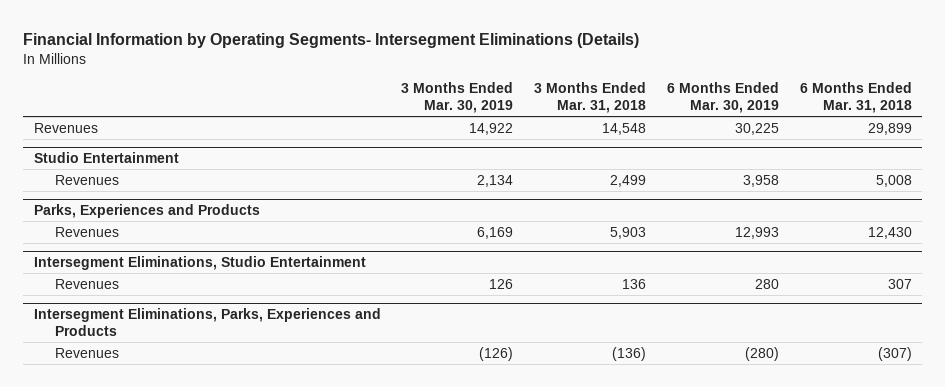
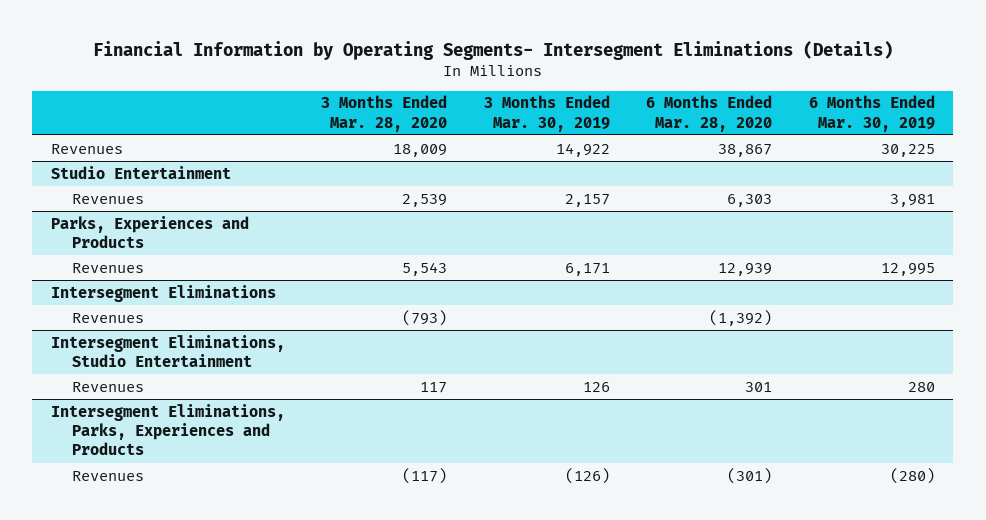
[534,82,647,114] 3 Months Ended Mar. 31, 2018 -> none
[799,82,912,114] 6 Months Ended Mar. 31, 2018 -> none
none -> [321,95,448,132] 3 Months Ended Mar. 28, 2020
none -> [646,95,773,132] 6 Months Ended Mar. 28, 2020
[477,174,514,187] 2,134 -> [564,193,610,207] 2,157
[742,174,779,187] 3,958 -> [889,193,935,207] 3,981
[477,226,514,239] 6,169 -> [564,262,610,276] 6,171
[734,226,779,239] 12,993 -> [880,262,935,276] 12,995
none -> [50,284,276,302] Intersegment Eliminations
none -> [72,312,145,323] Revenues

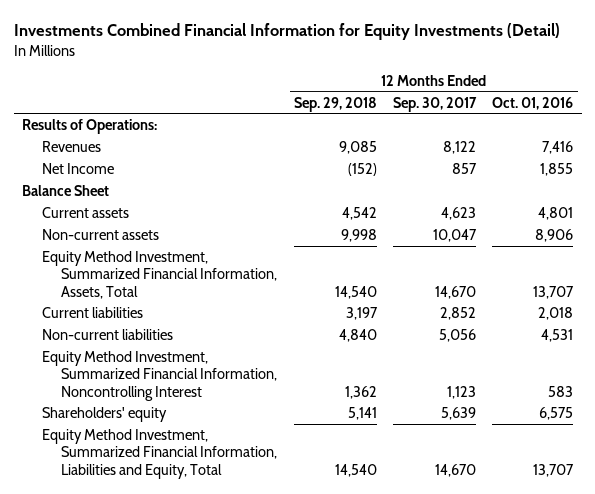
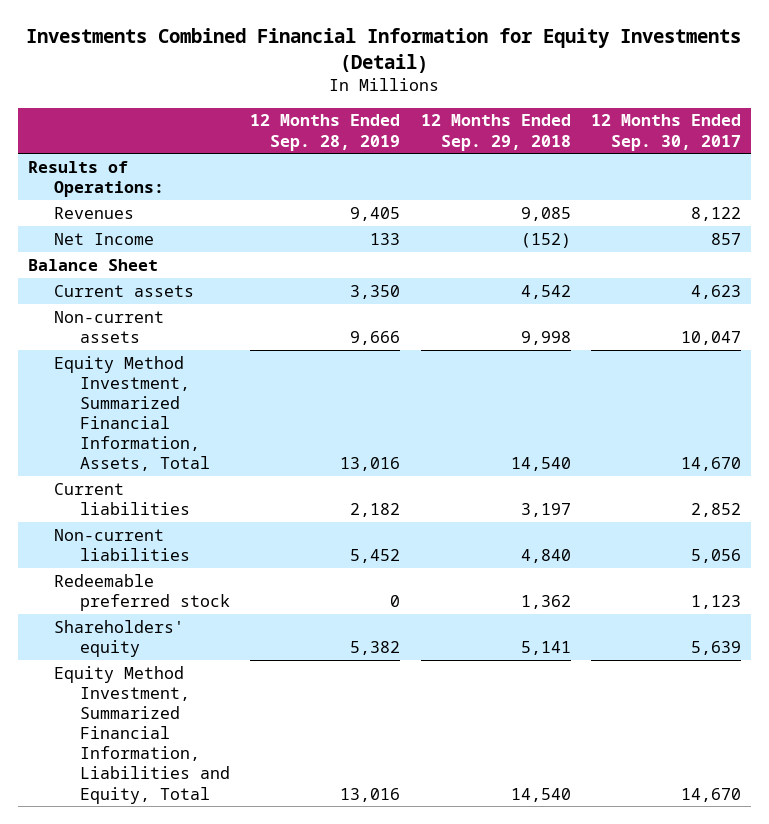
[492,96,574,110] Oct. 01, 2016 -> none
none -> [250,114,401,151] 12 Months Ended Sep. 28, 2019
[41,350,278,401] Equity Method Investment, Summarized Financial Information, Noncontrolling Interest -> [53,573,230,611] Redeemable preferred stock

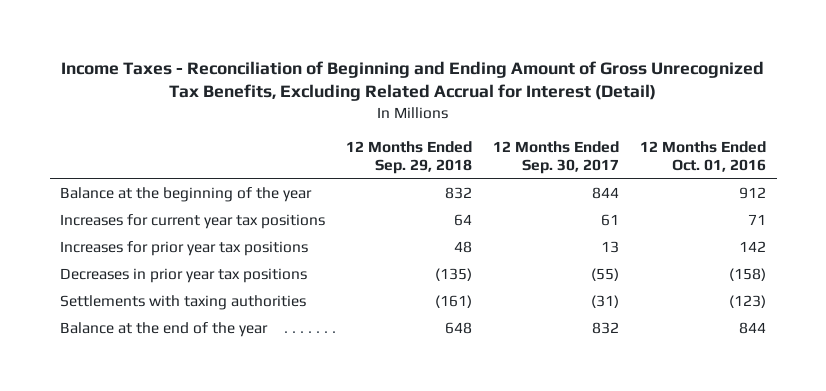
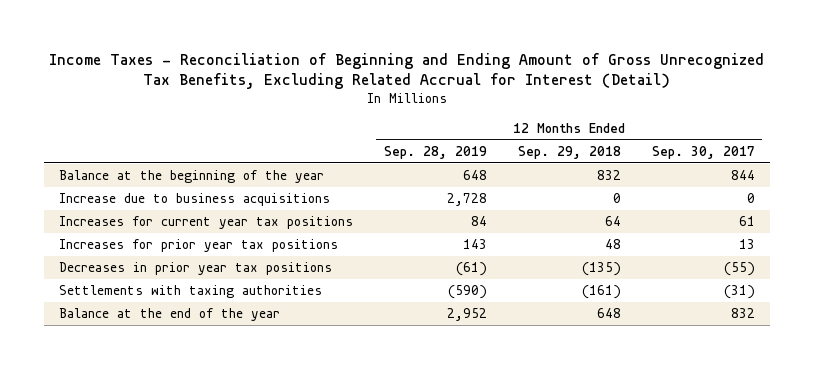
[640,140,767,172] 12 Months Ended Oct. 01, 2016 -> none
none -> [384,145,488,159] Sep. 28, 2019
none -> [59,193,331,207] Increase due to business acquisitions

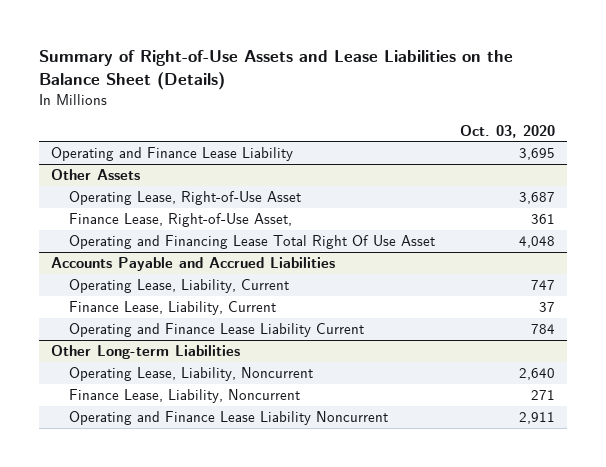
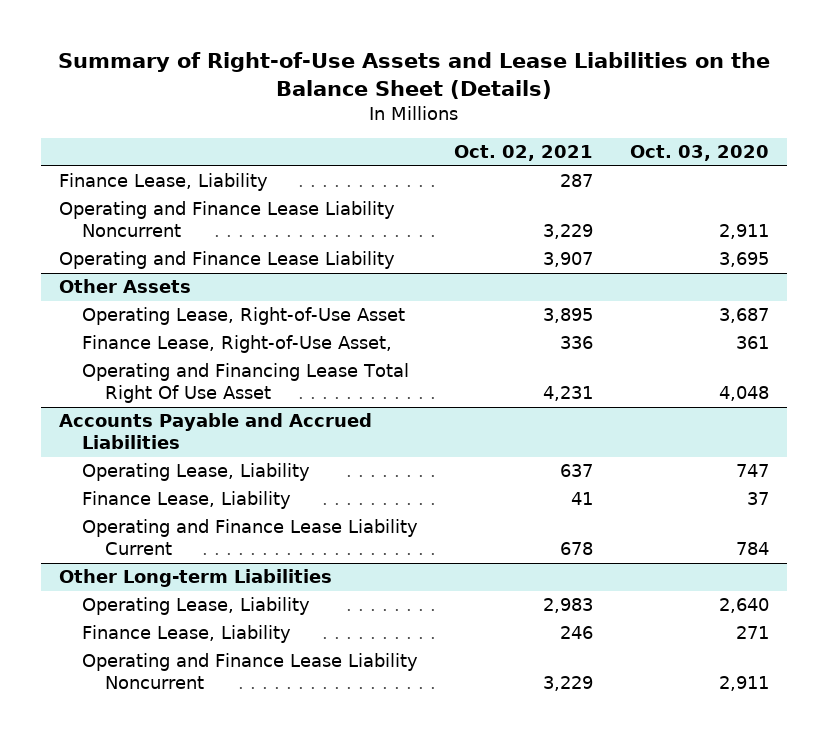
none -> [454,145,594,162] Oct. 02, 2021
none -> [58,173,268,192] Finance Lease, Liability
none -> [58,201,395,238] Operating and Finance Lease Liability Noncurrent
[69,279,290,294] Operating Lease, Liability, Current -> [81,463,310,482] Operating Lease, Liability
[69,301,277,316] Finance Lease, Liability, Current -> [81,491,291,510] Finance Lease, Liability
[69,367,314,382] Operating Lease, Liability, Noncurrent -> [81,597,310,616] Operating Lease, Liability
[69,389,301,404] Finance Lease, Liability, Noncurrent -> [81,625,291,644] Finance Lease, Liability

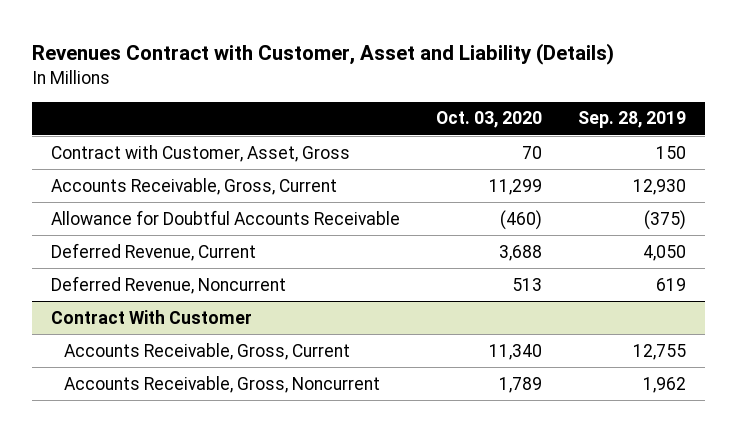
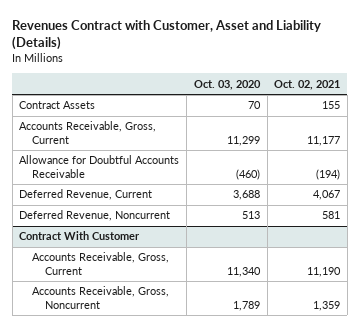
[578,111,687,129] Sep. 28, 2019 -> none
none -> [274,79,341,90] Oct. 02, 2021
[50,144,350,162] Contract with Customer, Asset, Gross -> [19,101,96,110] Contract Assets

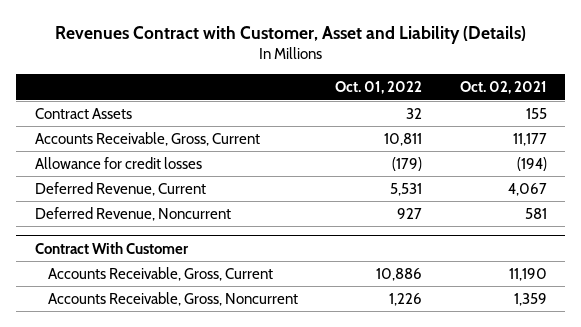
[193,79,261,90] Oct. 03, 2020 -> none
none -> [335,81,423,95] Oct. 01, 2022
[19,155,180,178] Allowance for Doubtful Accounts Receivable -> [34,156,202,169] Allowance for credit losses

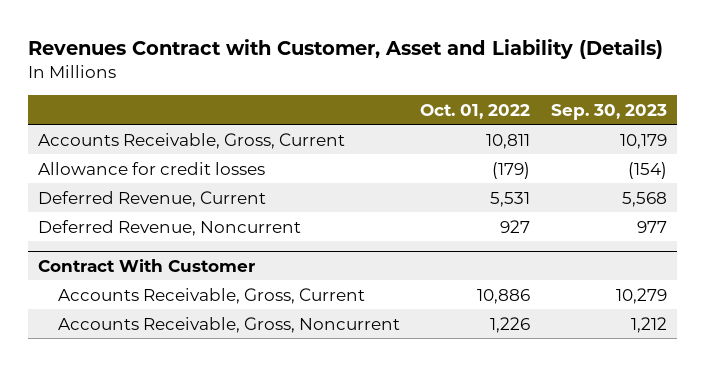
[459,81,547,95] Oct. 02, 2021 -> none
none -> [550,103,667,120] Sep. 30, 2023
[34,107,132,119] Contract Assets -> none

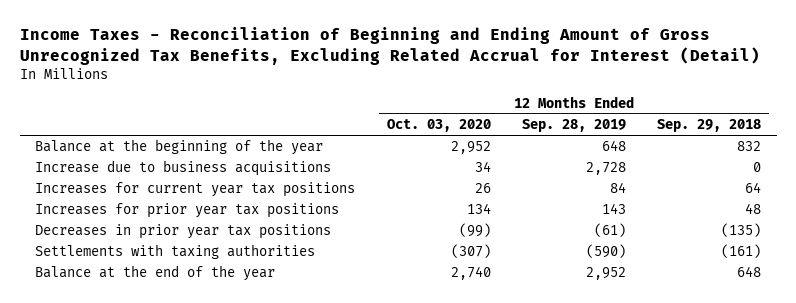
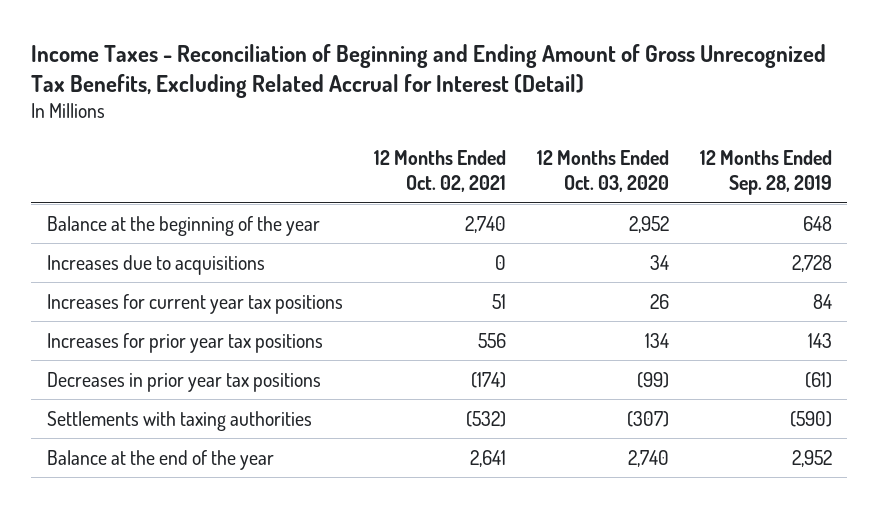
[657,119,762,133] Sep. 29, 2018 -> none
none -> [373,149,506,193] 12 Months Ended Oct. 02, 2021
[35,160,332,177] Increase due to business acquisitions -> [46,254,265,275] Increases due to acquisitions

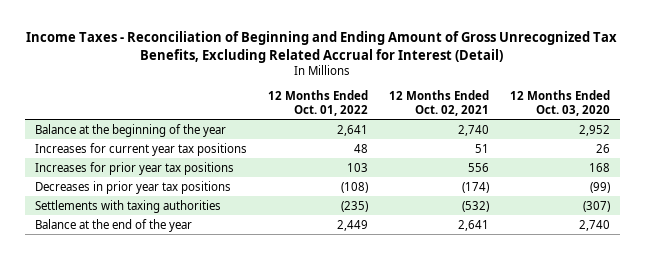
[699,149,832,196] 12 Months Ended Sep. 28, 2019 -> none
none -> [267,89,368,116] 12 Months Ended Oct. 01, 2022
[46,254,265,275] Increases due to acquisitions -> none
[644,332,669,348] 134 -> [588,162,610,172] 168

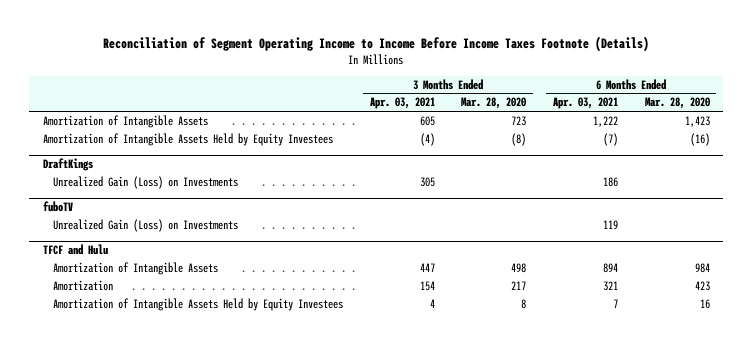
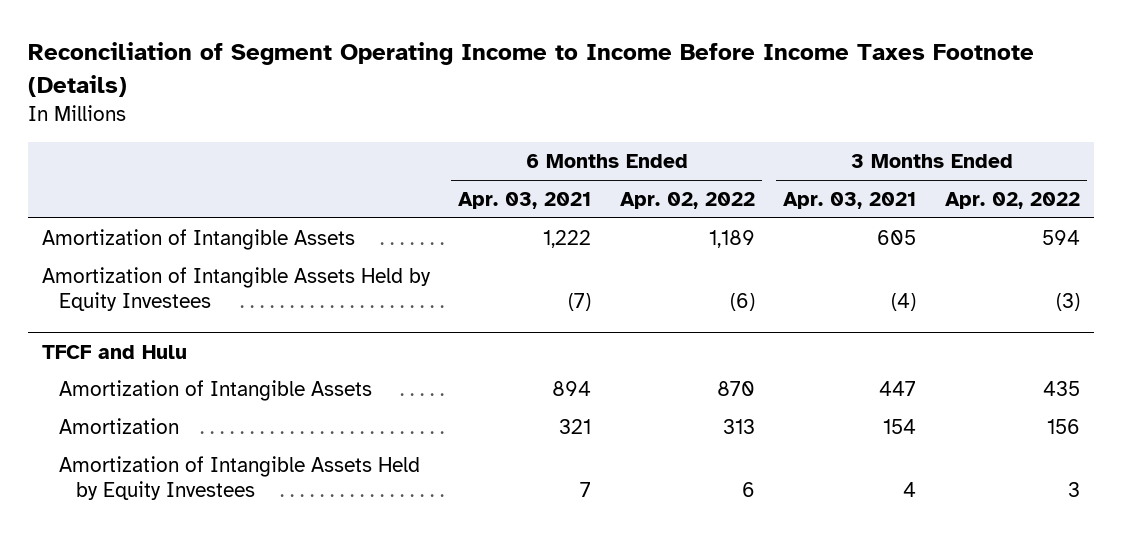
[461,97,527,110] Mar. 28, 2020 -> none
[644,97,710,110] Mar. 28, 2020 -> none
none -> [619,191,755,209] Apr. 02, 2022
none -> [944,191,1080,209] Apr. 02, 2022
[42,158,93,172] DraftKings -> none
[52,176,238,190] Unrealized Gain (Loss) on Investments -> none
[42,201,73,213] fuboTV -> none
[52,219,238,233] Unrealized Gain (Loss) on Investments -> none

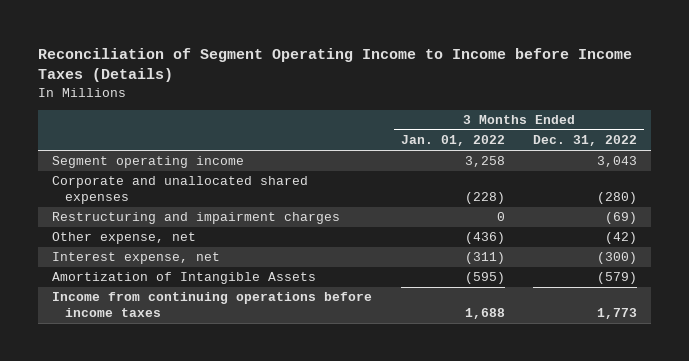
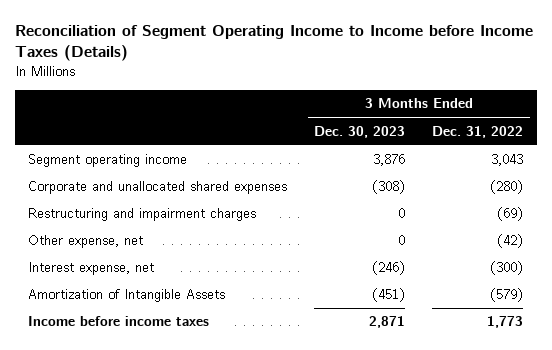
[400,135,505,147] Jan. 01, 2022 -> none
none -> [314,125,406,138] Dec. 30, 2023
[52,292,373,317] Income from continuing operations before income taxes -> [28,316,210,327] Income before income taxes

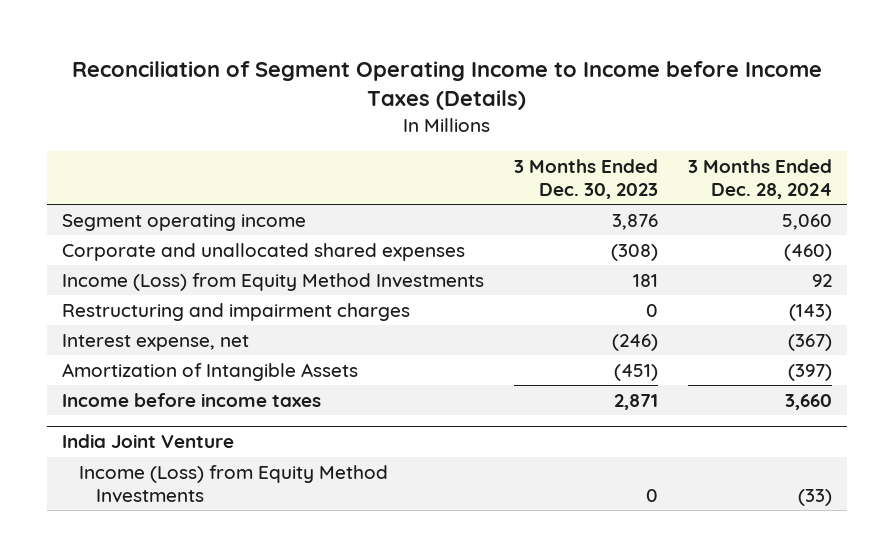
[432,125,524,138] Dec. 31, 2022 -> none
none -> [688,159,833,199] 3 Months Ended Dec. 28, 2024
none -> [62,272,485,291] Income (Loss) from Equity Method Investments
[28,235,144,249] Other expense, net -> none
none -> [62,434,235,449] India Joint Venture
none -> [79,464,389,503] Income (Loss) from Equity Method Investments

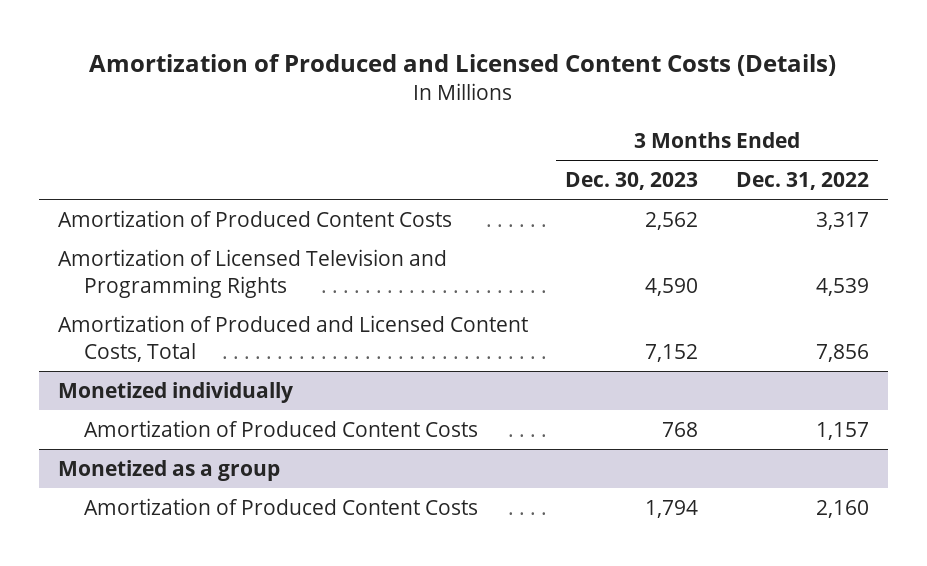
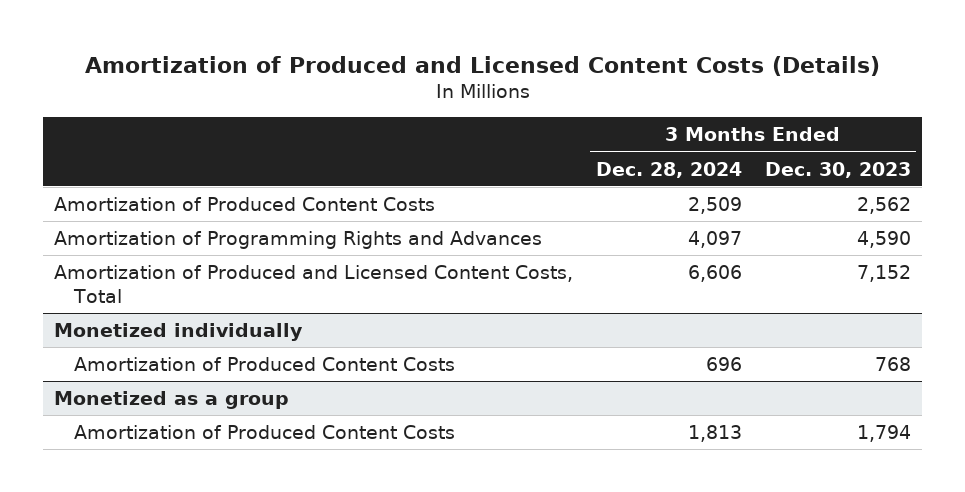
[736,172,870,191] Dec. 31, 2022 -> none
none -> [596,161,743,178] Dec. 28, 2024
[57,249,447,298] Amortization of Licensed Television and Programming Rights -> [54,231,543,250] Amortization of Programming Rights and Advances

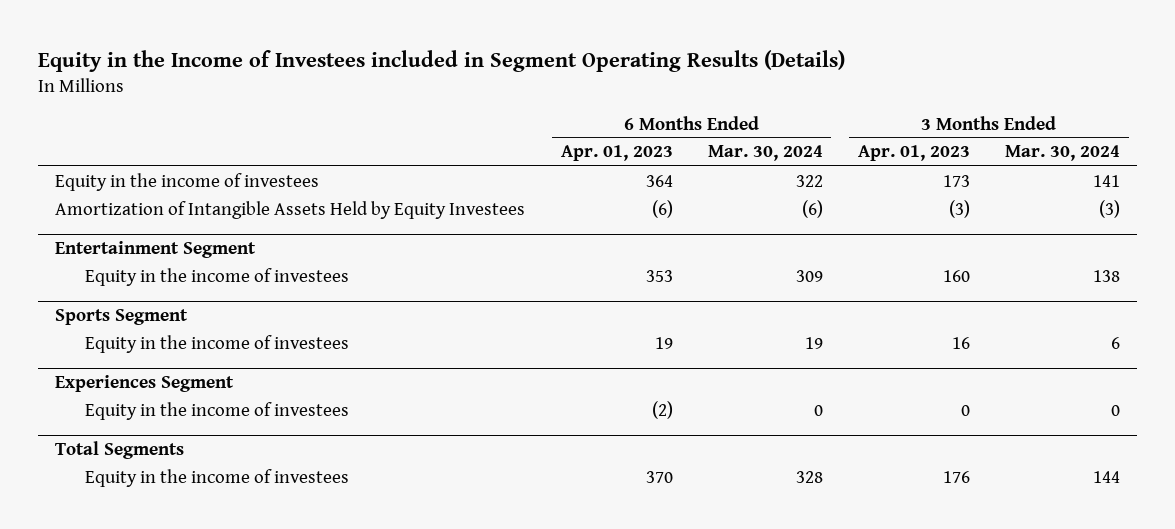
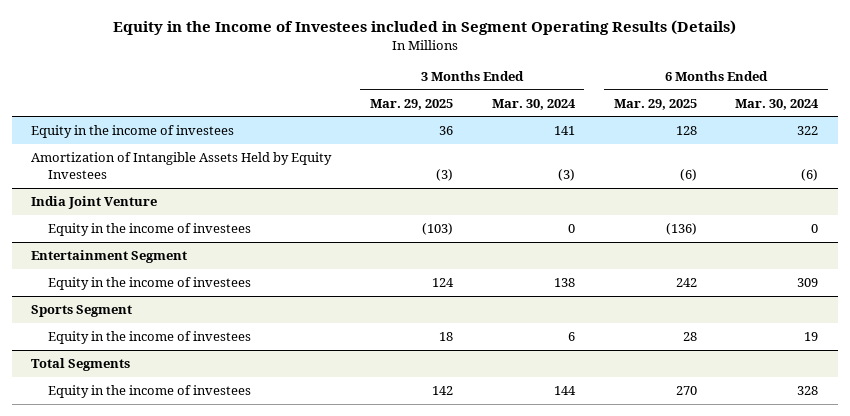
[560,145,673,162] Apr. 01, 2023 -> none
[857,145,970,162] Apr. 01, 2023 -> none
none -> [370,98,454,110] Mar. 29, 2025
none -> [613,98,697,110] Mar. 29, 2025
none -> [31,196,158,210] India Joint Venture
none -> [48,223,252,237] Equity in the income of investees
[55,374,235,392] Experiences Segment -> none
[84,401,349,420] Equity in the income of investees -> none

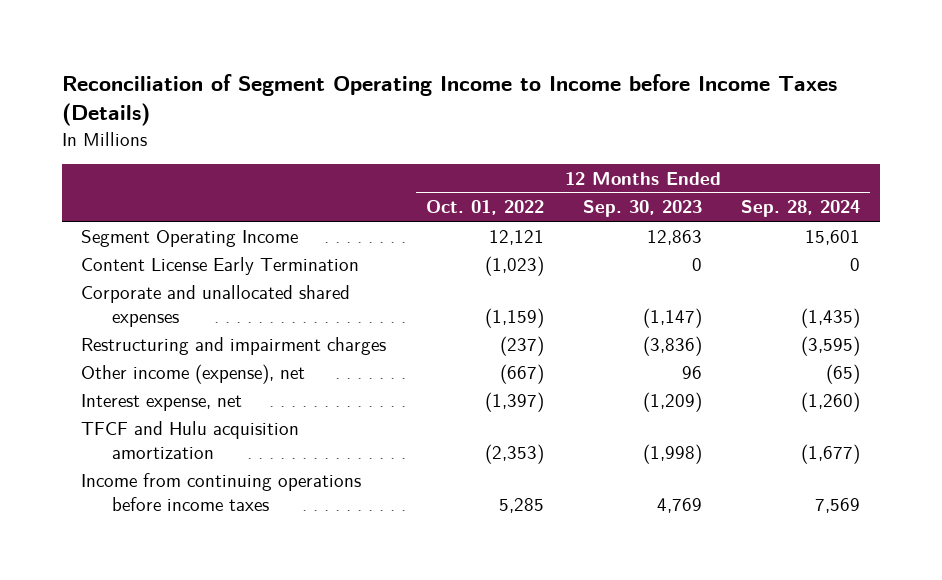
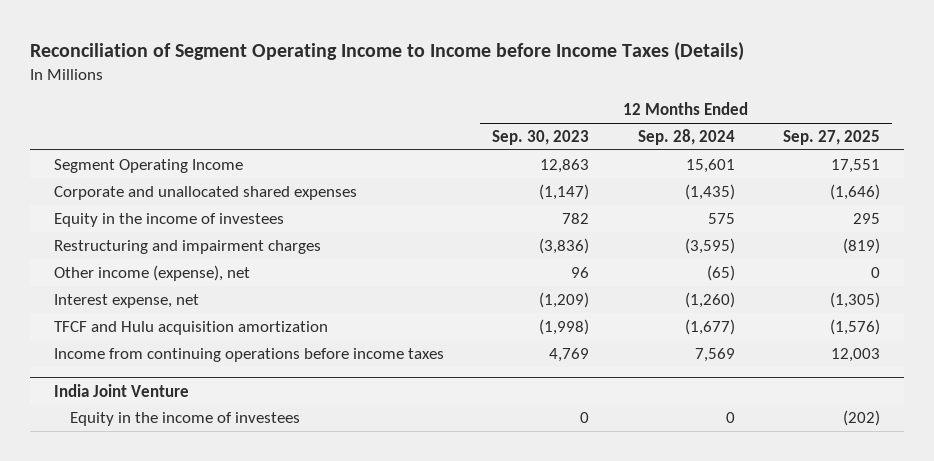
[425,200,544,216] Oct. 01, 2022 -> none
none -> [782,130,880,146] Sep. 27, 2025
[81,256,360,275] Content License Early Termination -> none
none -> [54,212,285,227] Equity in the income of investees
none -> [54,383,190,397] India Joint Venture
none -> [69,411,300,426] Equity in the income of investees

